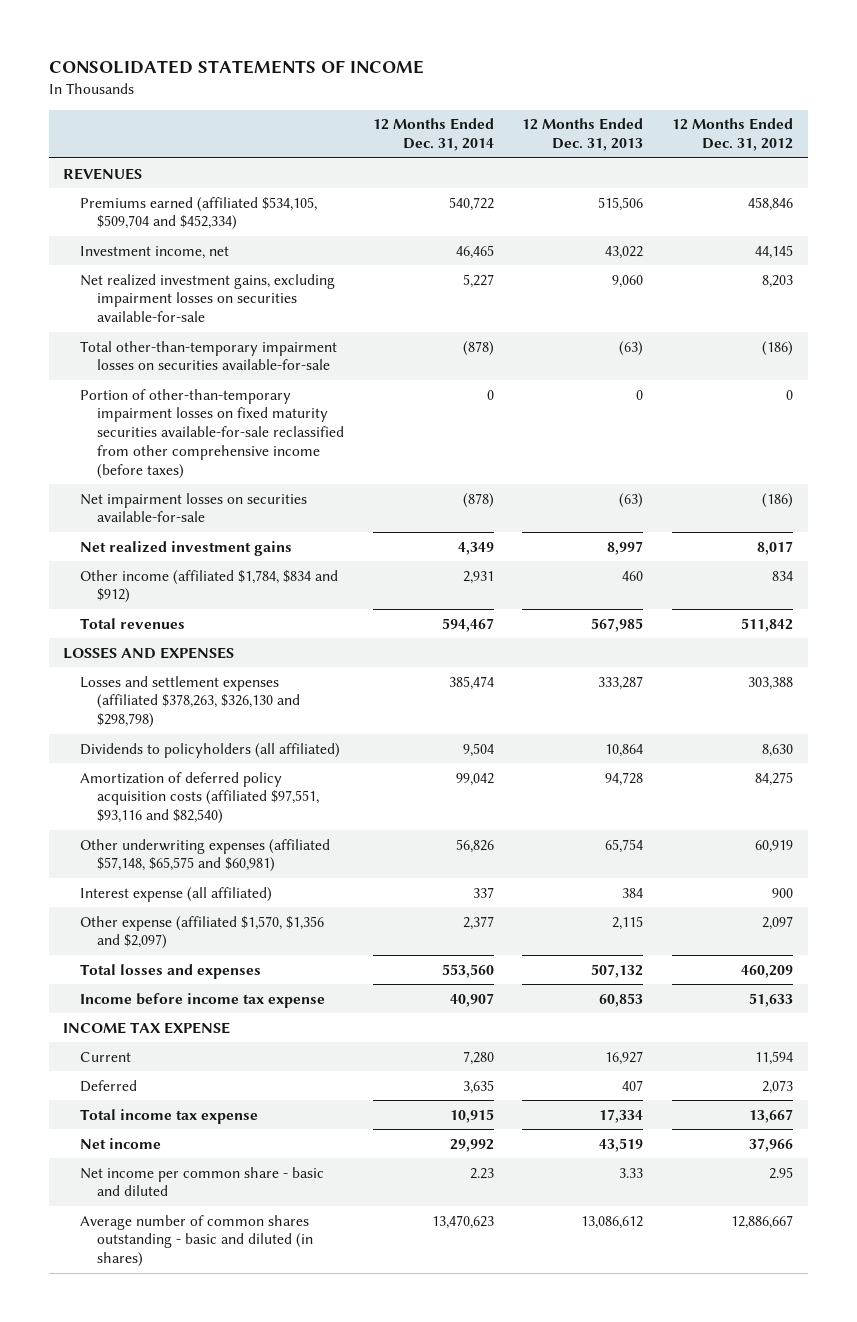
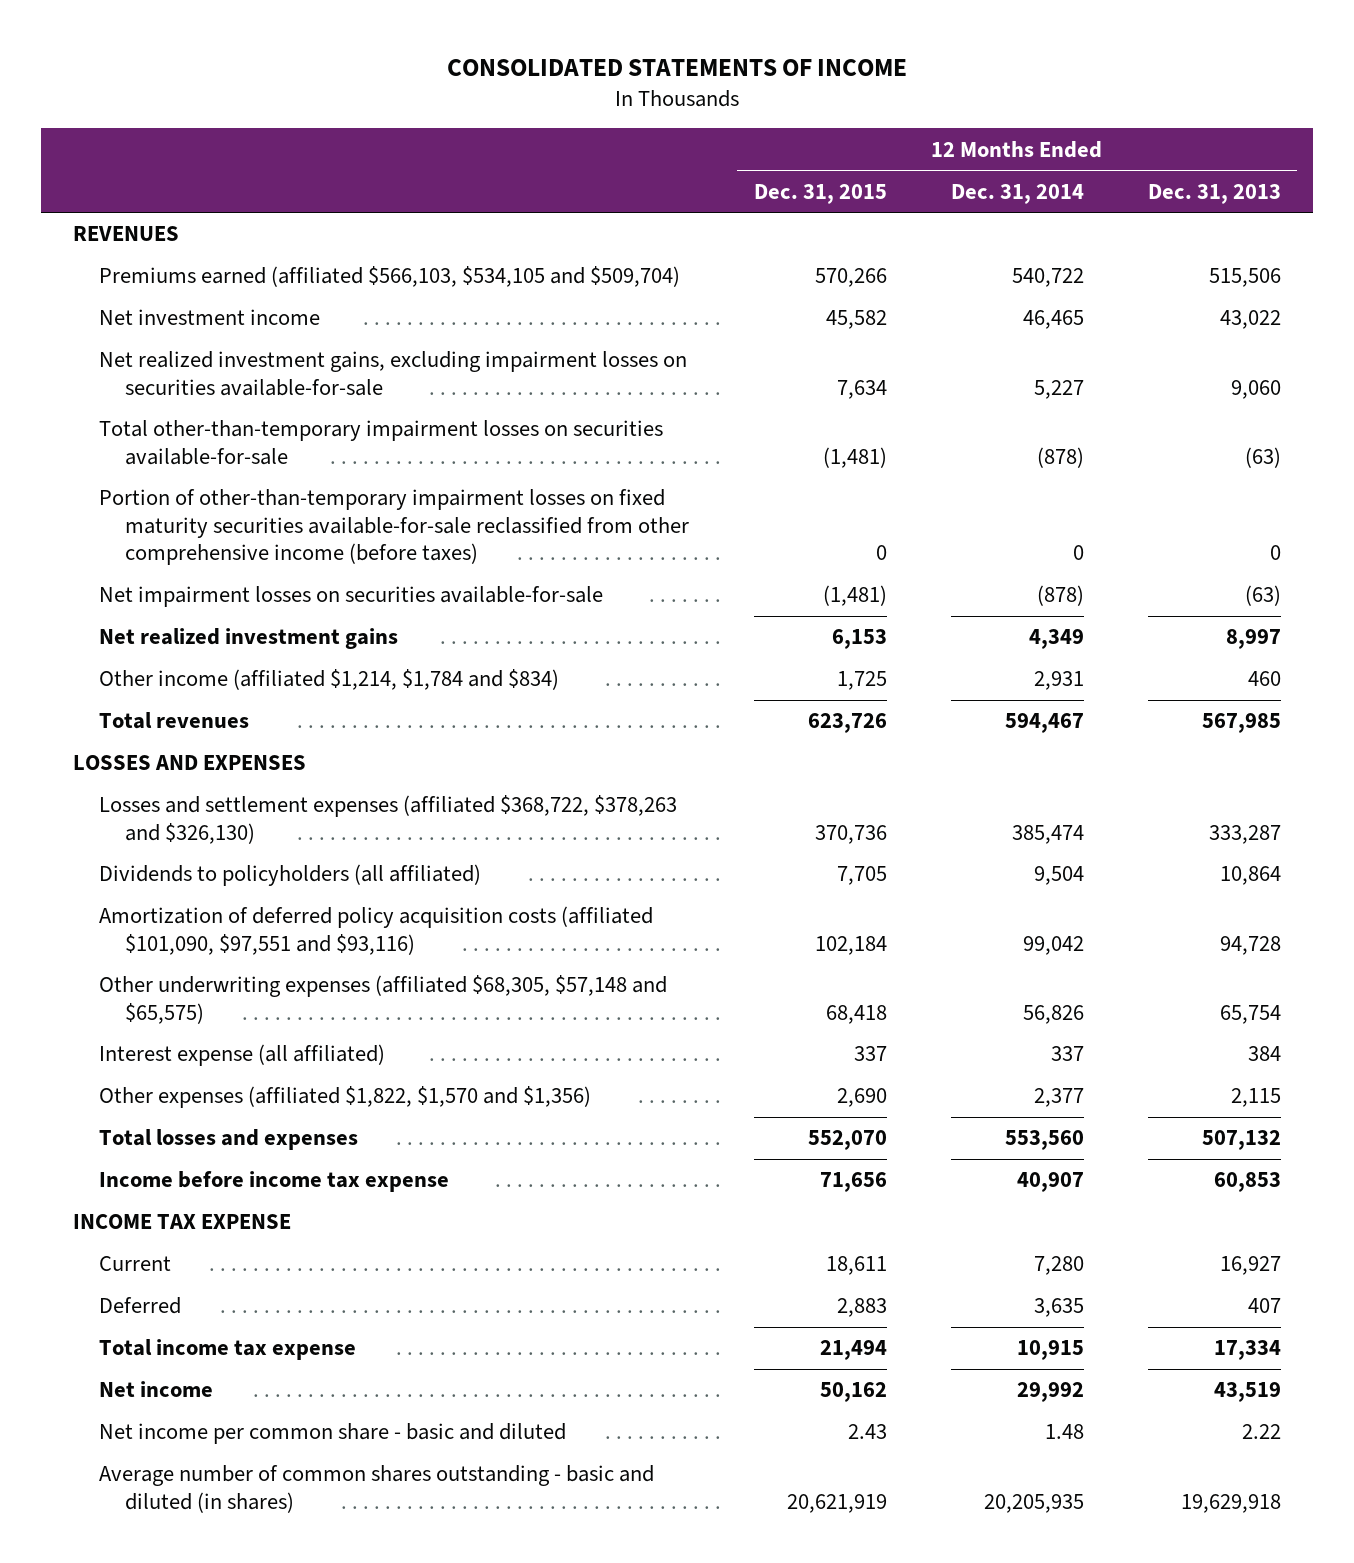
[672,118,794,152] 12 Months Ended Dec. 31, 2012 -> none
none -> [753,183,887,204] Dec. 31, 2015
[80,196,318,231] Premiums earned (affiliated $534,105, $509,704 and $452,334) -> [99,266,681,288] Premiums earned (affiliated $566,103, $534,105 and $509,704)
[80,245,230,259] Investment income, net -> [99,309,321,326] Net investment income
[80,569,339,604] Other income (affiliated $1,784, $834 and $912) -> [99,669,560,691] Other income (affiliated $1,214, $1,784 and $834)
[80,675,300,729] Losses and settlement expenses (affiliated $378,263, $326,130 and $298,798) -> [99,795,678,844] Losses and settlement expenses (affiliated $368,722, $378,263 and $326,130)
[80,771,319,825] Amortization of deferred policy acquisition costs (affiliated $97,551, $93,116 and $82,540) -> [99,906,654,955] Amortization of deferred policy acquisition costs (affiliated $101,090, $97,551 and $93,116)
[80,838,331,873] Other underwriting expenses (affiliated $57,148, $65,575 and $60,981) -> [99,975,668,1024] Other underwriting expenses (affiliated $68,305, $57,148 and $65,575)
[80,915,325,950] Other expense (affiliated $1,570, $1,356 and $2,097) -> [99,1086,592,1109] Other expenses (affiliated $1,822, $1,570 and $1,356)
[469,1167,494,1179] 2.23 -> [1044,1424,1084,1440] 1.48
[619,1167,644,1178] 3.33 -> [1242,1424,1282,1440] 2.22
[431,1214,494,1229] 13,470,623 -> [983,1493,1084,1513] 20,205,935
[581,1215,644,1229] 13,086,612 -> [1181,1493,1282,1513] 19,629,918

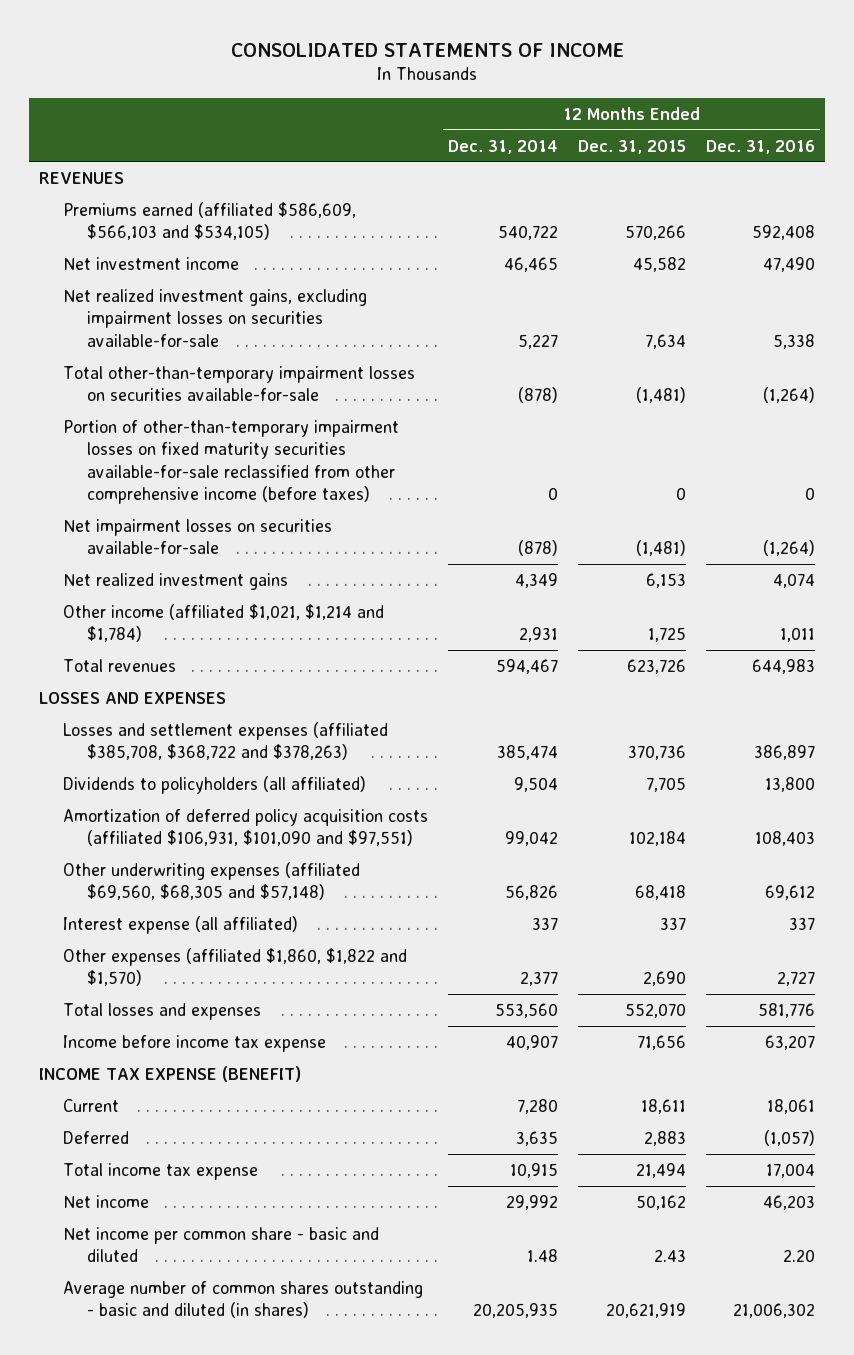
[1148,183,1282,204] Dec. 31, 2013 -> none
none -> [706,139,816,154] Dec. 31, 2016
[99,266,681,288] Premiums earned (affiliated $566,103, $534,105 and $509,704) -> [63,201,357,241] Premiums earned (affiliated $586,609, $566,103 and $534,105)
[99,669,560,691] Other income (affiliated $1,214, $1,784 and $834) -> [63,603,385,643] Other income (affiliated $1,021, $1,214 and $1,784)
[99,795,678,844] Losses and settlement expenses (affiliated $368,722, $378,263 and $326,130) -> [63,721,389,761] Losses and settlement expenses (affiliated $385,708, $368,722 and $378,263)
[99,906,654,955] Amortization of deferred policy acquisition costs (affiliated $101,090, $97,551 and $93,116) -> [63,808,429,847] Amortization of deferred policy acquisition costs (affiliated $106,931, $101,090 and $97,551)
[99,975,668,1024] Other underwriting expenses (affiliated $68,305, $57,148 and $65,575) -> [63,861,361,901] Other underwriting expenses (affiliated $69,560, $68,305 and $57,148)
[99,1086,592,1109] Other expenses (affiliated $1,822, $1,570 and $1,356) -> [63,947,408,987] Other expenses (affiliated $1,860, $1,822 and $1,570)
[73,1214,292,1230] INCOME TAX EXPENSE -> [39,1065,302,1082] INCOME TAX EXPENSE (BENEFIT)

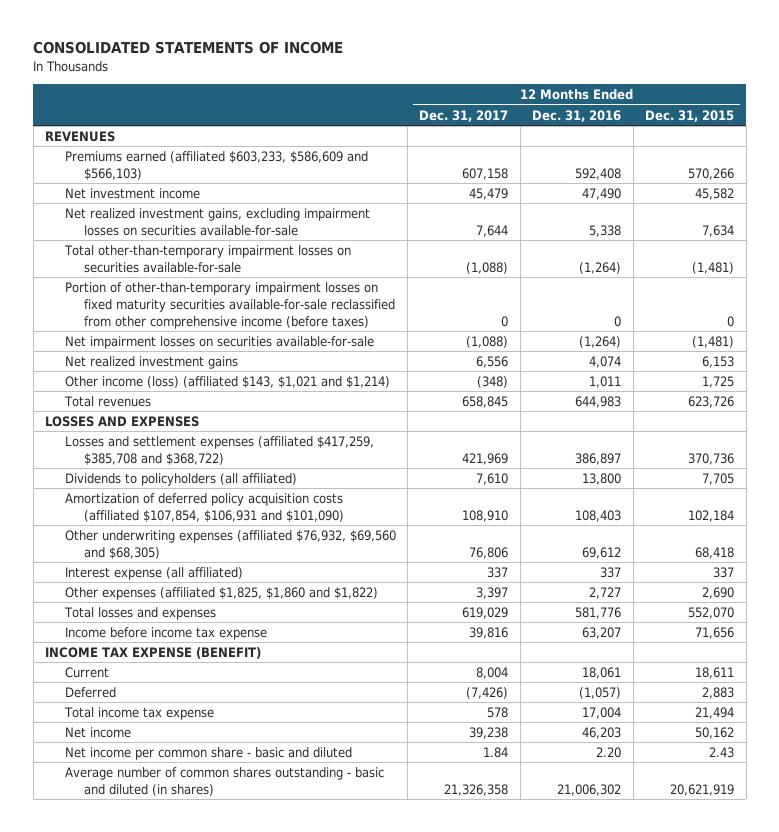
[448,139,559,154] Dec. 31, 2014 -> none
none -> [419,109,509,122] Dec. 31, 2017
[63,201,357,241] Premiums earned (affiliated $586,609, $566,103 and $534,105) -> [64,151,368,180] Premiums earned (affiliated $603,233, $586,609 and $566,103)
[63,603,385,643] Other income (affiliated $1,021, $1,214 and $1,784) -> [64,376,390,389] Other income (loss) (affiliated $143, $1,021 and $1,214)
[63,721,389,761] Losses and settlement expenses (affiliated $385,708, $368,722 and $378,263) -> [64,436,374,465] Losses and settlement expenses (affiliated $417,259, $385,708 and $368,722)
[63,808,429,847] Amortization of deferred policy acquisition costs (affiliated $106,931, $101,090 and $97,551) -> [64,493,345,522] Amortization of deferred policy acquisition costs (affiliated $107,854, $106,931 and $101,090)
[63,861,361,901] Other underwriting expenses (affiliated $69,560, $68,305 and $57,148) -> [64,530,396,559] Other underwriting expenses (affiliated $76,932, $69,560 and $68,305)
[63,947,408,987] Other expenses (affiliated $1,860, $1,822 and $1,570) -> [64,587,378,601] Other expenses (affiliated $1,825, $1,860 and $1,822)

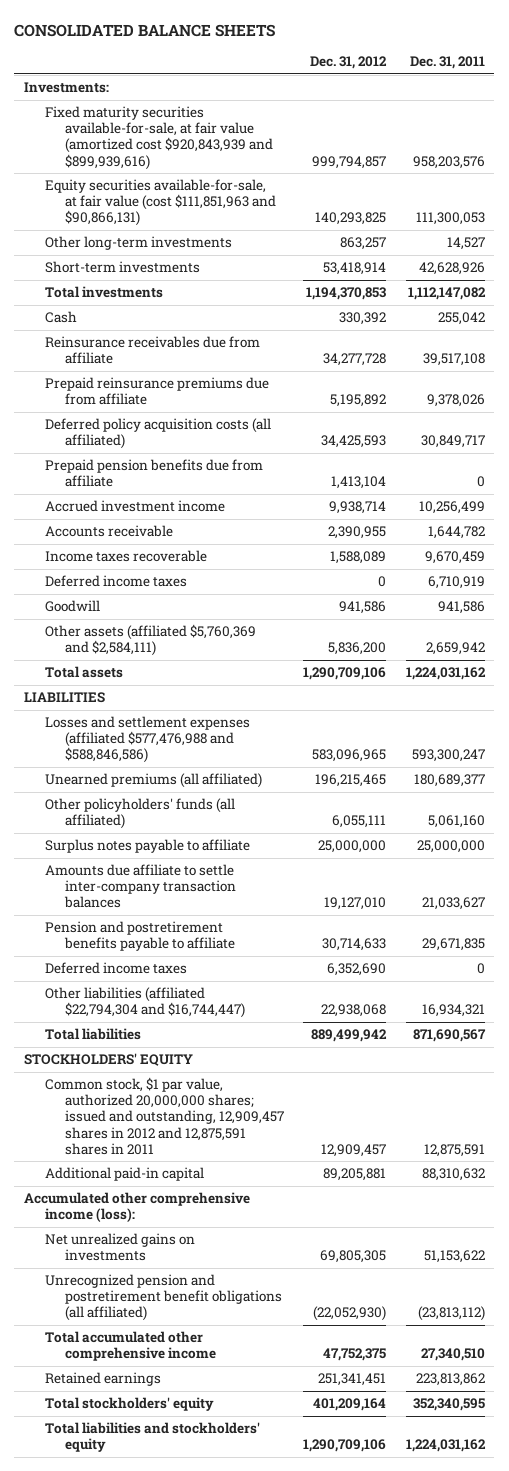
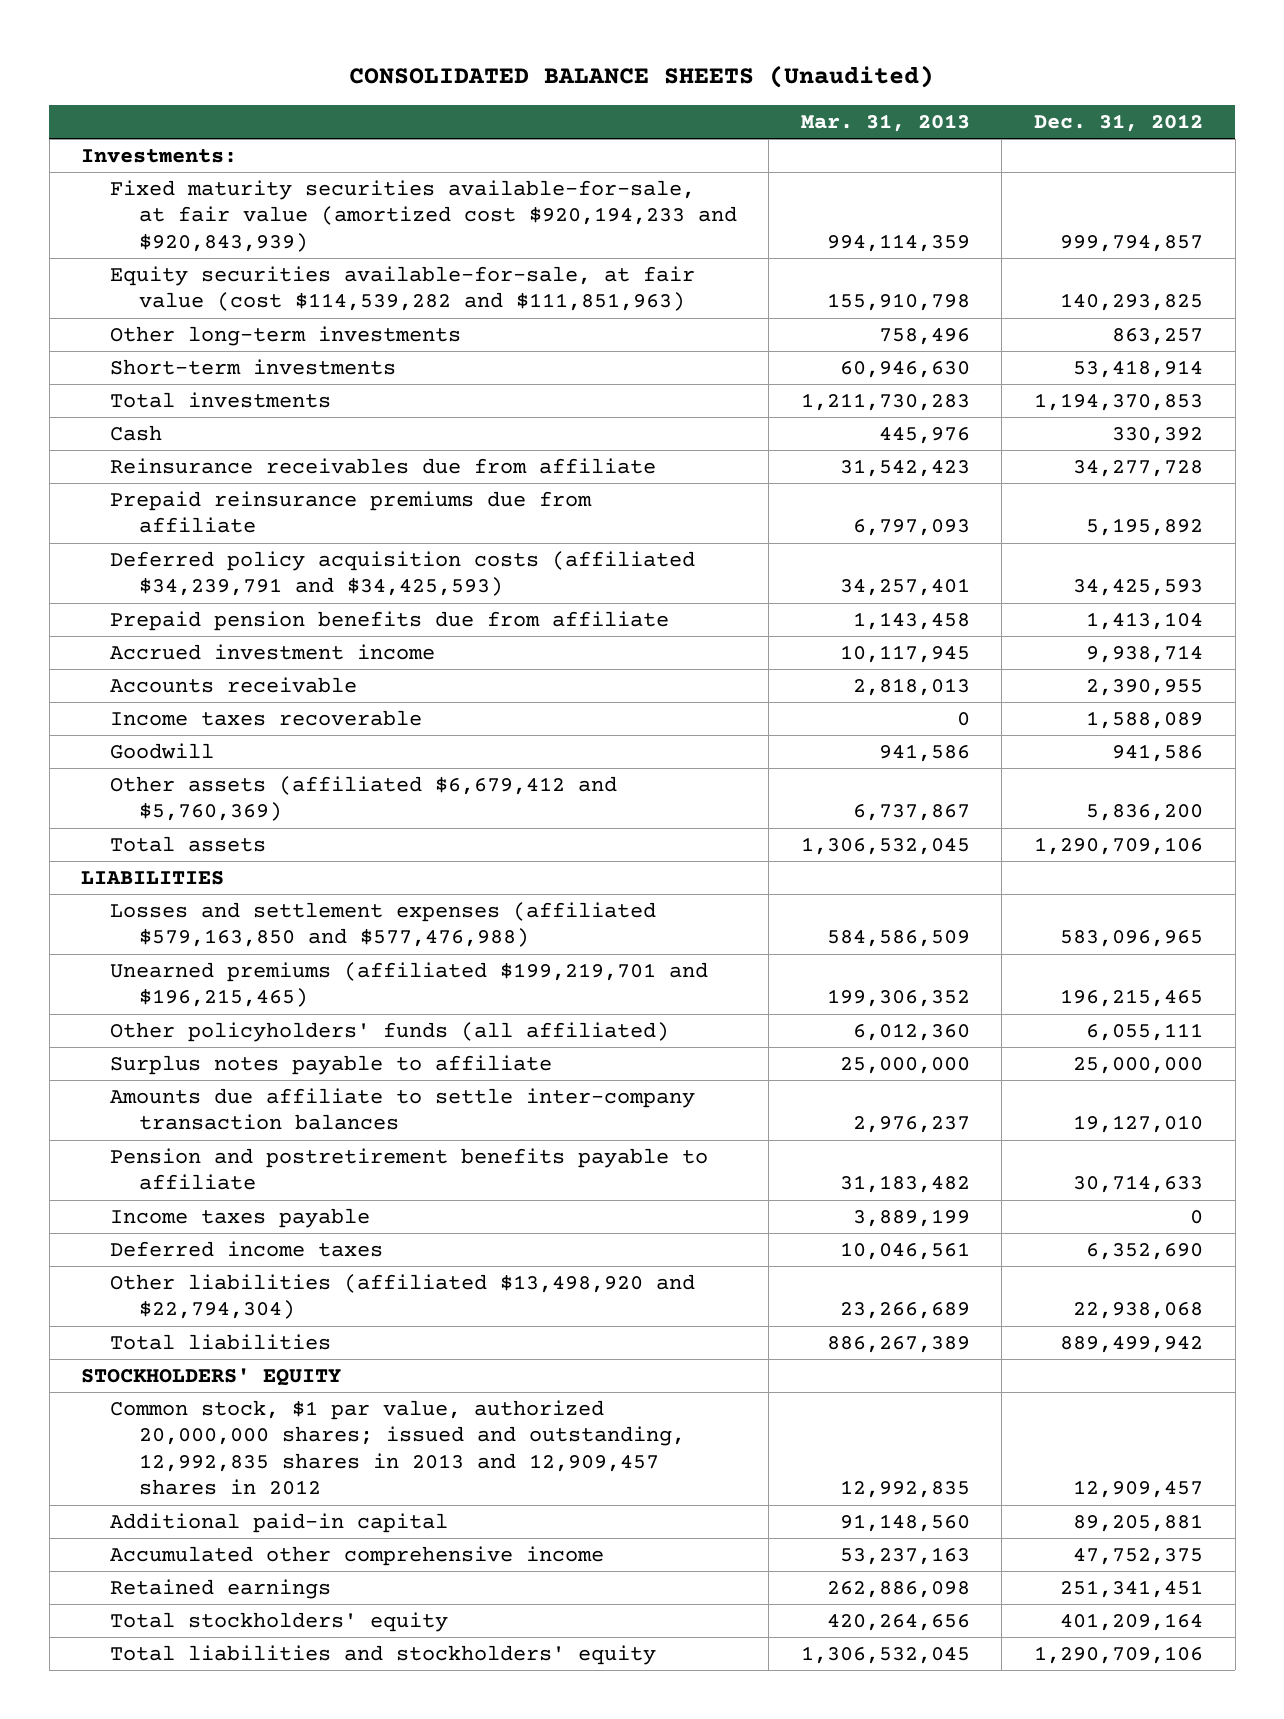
[14,23,276,37] CONSOLIDATED BALANCE SHEETS -> [349,65,935,89] CONSOLIDATED BALANCE SHEETS (Unaudited)
[409,56,485,70] Dec. 31, 2011 -> none
none -> [800,114,970,133] Mar. 31, 2013
[44,106,274,170] Fixed maturity securities available-for-sale, at fair value (amortized cost $920,843,939 and $899,939,616) -> [110,179,737,252] Fixed maturity securities available-for-sale, at fair value (amortized cost $920,194,233 and $920,843,939)
[44,179,277,227] Equity securities available-for-sale, at fair value (cost $111,851,963 and $90,866,131) -> [110,265,696,312] Equity securities available-for-sale, at fair value (cost $114,539,282 and $111,851,963)
[44,418,271,450] Deferred policy acquisition costs (all affiliated) -> [110,550,696,597] Deferred policy acquisition costs (affiliated $34,239,791 and $34,425,593)
[44,575,187,588] Deferred income taxes -> none
[44,624,256,657] Other assets (affiliated $5,760,369 and $2,584,111) -> [110,775,618,822] Other assets (affiliated $6,679,412 and $5,760,369)
[44,716,250,764] Losses and settlement expenses (affiliated $577,476,988 and $588,846,586) -> [110,901,657,948] Losses and settlement expenses (affiliated $579,163,850 and $577,476,988)
[44,773,262,789] Unearned premiums (all affiliated) -> [110,961,709,1008] Unearned premiums (affiliated $199,219,701 and $196,215,465)
none -> [110,1207,371,1228] Income taxes payable
[44,987,246,1019] Other liabilities (affiliated $22,794,304 and $16,744,447) -> [110,1273,696,1320] Other liabilities (affiliated $13,498,920 and $22,794,304)
[44,1077,285,1155] Common stock, $1 par value, authorized 20,000,000 shares; issued and outstanding, 12,909,457 shares in 2012 and 12,875,591 shares in 2011 -> [110,1399,685,1496] Common stock, $1 par value, authorized 20,000,000 shares; issued and outstanding, 12,992,835 shares in 2013 and 12,909,457 shares in 2012
[23,1192,250,1223] Accumulated other comprehensive income (loss): -> none
[44,1233,195,1262] Net unrealized gains on investments -> none
[44,1274,283,1322] Unrecognized pension and postretirement benefit obligations (all affiliated) -> none
[44,1331,217,1362] Total accumulated other comprehensive income -> [110,1545,605,1566] Accumulated other comprehensive income

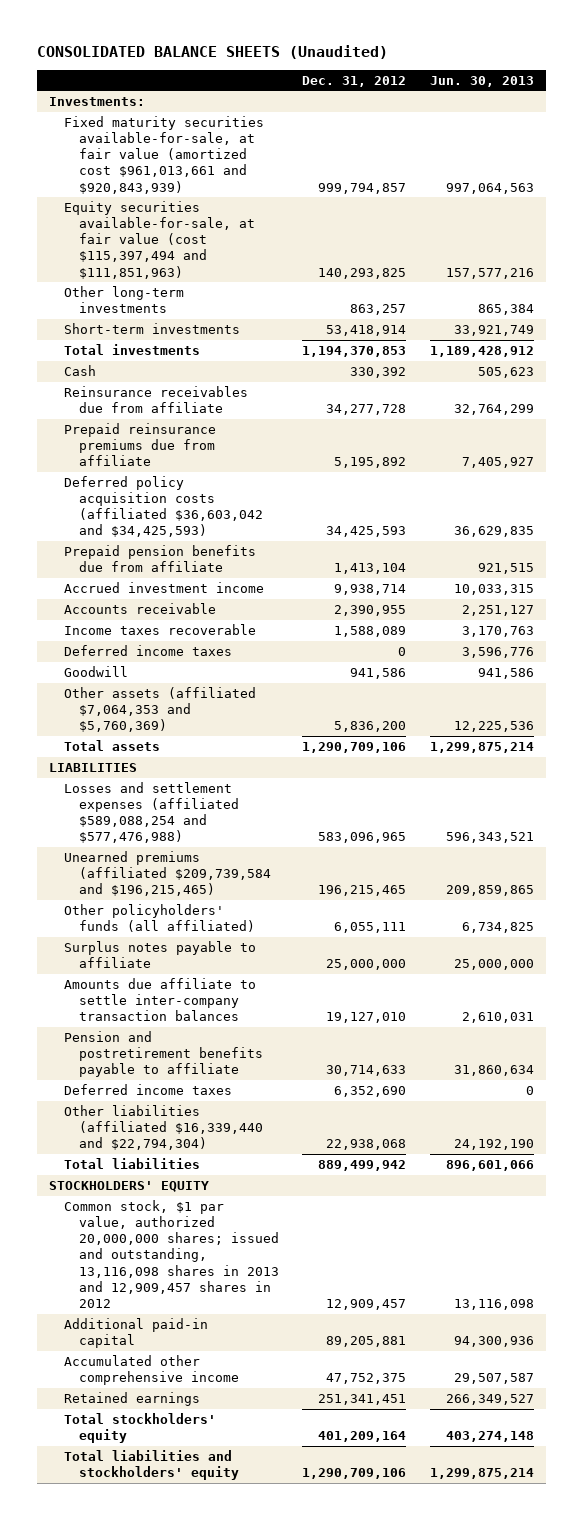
[800,114,970,133] Mar. 31, 2013 -> none
none -> [429,75,534,87] Jun. 30, 2013
[110,179,737,252] Fixed maturity securities available-for-sale, at fair value (amortized cost $920,194,233 and $920,843,939) -> [63,115,264,194] Fixed maturity securities available-for-sale, at fair value (amortized cost $961,013,661 and $920,843,939)
[110,265,696,312] Equity securities available-for-sale, at fair value (cost $114,539,282 and $111,851,963) -> [63,200,255,279] Equity securities available-for-sale, at fair value (cost $115,397,494 and $111,851,963)
[110,550,696,597] Deferred policy acquisition costs (affiliated $34,239,791 and $34,425,593) -> [63,475,263,538] Deferred policy acquisition costs (affiliated $36,603,042 and $34,425,593)
none -> [63,644,232,656] Deferred income taxes
[110,775,618,822] Other assets (affiliated $6,679,412 and $5,760,369) -> [63,686,256,733] Other assets (affiliated $7,064,353 and $5,760,369)
[110,901,657,948] Losses and settlement expenses (affiliated $579,163,850 and $577,476,988) -> [63,781,239,844] Losses and settlement expenses (affiliated $589,088,254 and $577,476,988)
[110,961,709,1008] Unearned premiums (affiliated $199,219,701 and $196,215,465) -> [63,850,271,897] Unearned premiums (affiliated $209,739,584 and $196,215,465)
[110,1207,371,1228] Income taxes payable -> none
[110,1273,696,1320] Other liabilities (affiliated $13,498,920 and $22,794,304) -> [63,1104,263,1151] Other liabilities (affiliated $16,339,440 and $22,794,304)
[110,1399,685,1496] Common stock, $1 par value, authorized 20,000,000 shares; issued and outstanding, 12,992,835 shares in 2013 and 12,909,457 shares in 2012 -> [63,1199,279,1308] Common stock, $1 par value, authorized 20,000,000 shares; issued and outstanding, 13,116,098 shares in 2013 and 12,909,457 shares in 2012

